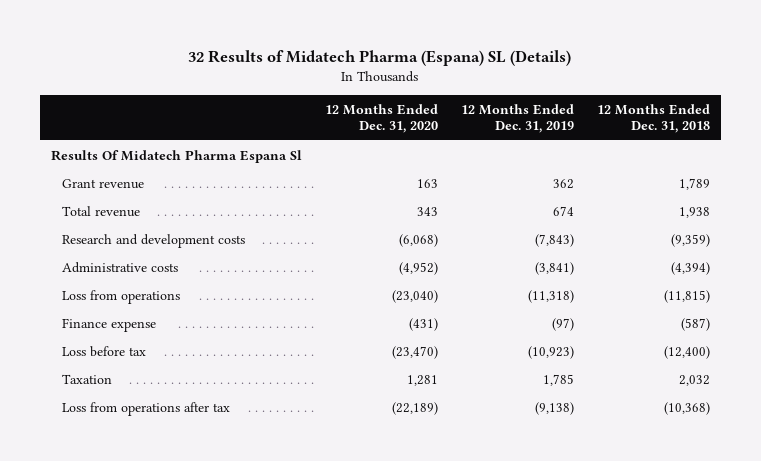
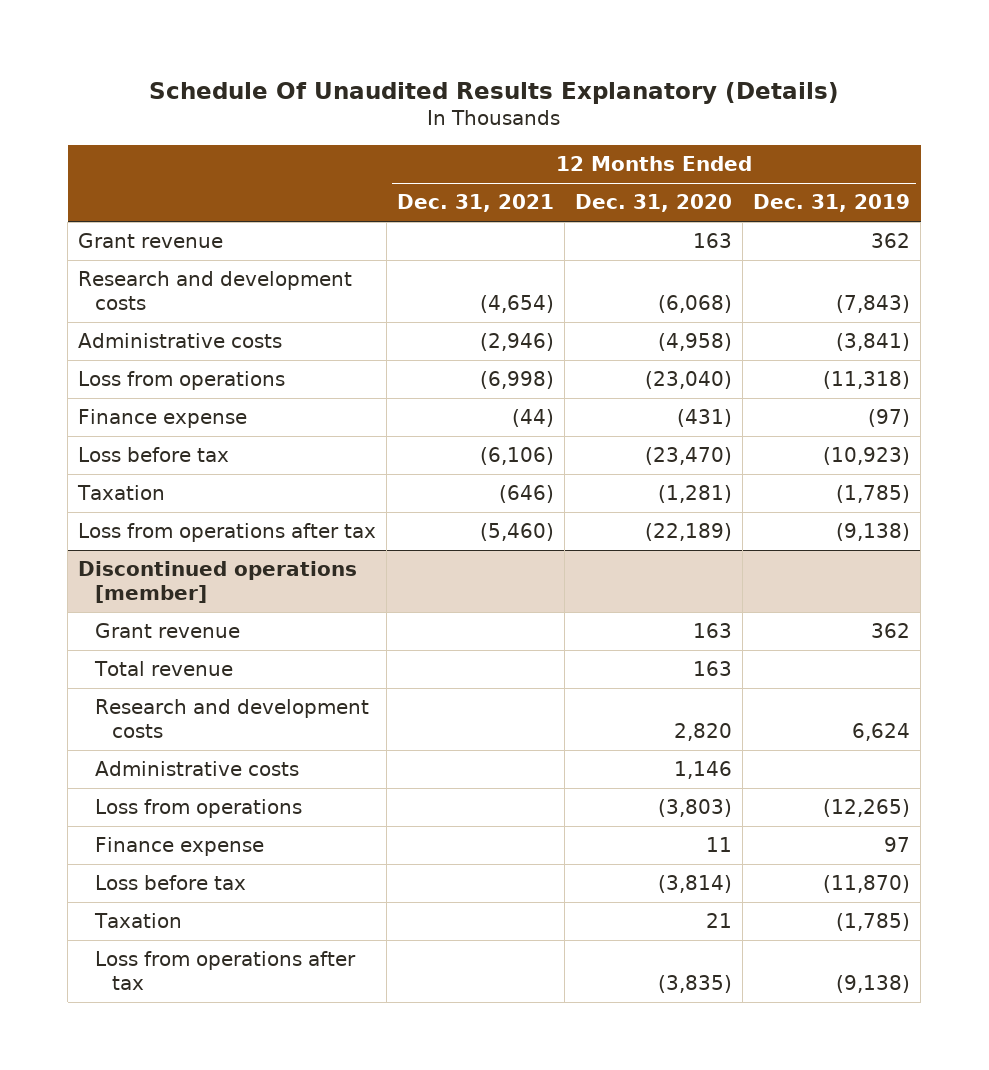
[188,49,572,66] 32 Results of Midatech Pharma (Espana) SL (Details) -> [149,81,840,104] Schedule Of Unaudited Results Explanatory (Details)
[596,103,710,134] 12 Months Ended Dec. 31, 2018 -> none
none -> [397,194,555,213] Dec. 31, 2021
[51,149,303,163] Results Of Midatech Pharma Espana Sl -> none
[62,205,141,217] Total revenue -> none
[399,261,439,275] (4,952) -> [658,333,733,352] (4,958)
[407,374,439,386] 1,281 -> [658,485,733,504] (1,281)
[542,373,574,386] 1,785 -> [836,485,911,504] (1,785)
none -> [78,561,358,604] Discontinued operations [member]
none -> [95,623,241,639] Grant revenue
none -> [94,661,234,677] Total revenue
none -> [95,699,370,739] Research and development costs
none -> [95,761,300,777] Administrative costs
none -> [95,799,303,819] Loss from operations
none -> [95,837,265,857] Finance expense
none -> [95,875,247,891] Loss before tax
none -> [94,913,183,929] Taxation
none -> [95,951,357,991] Loss from operations after tax

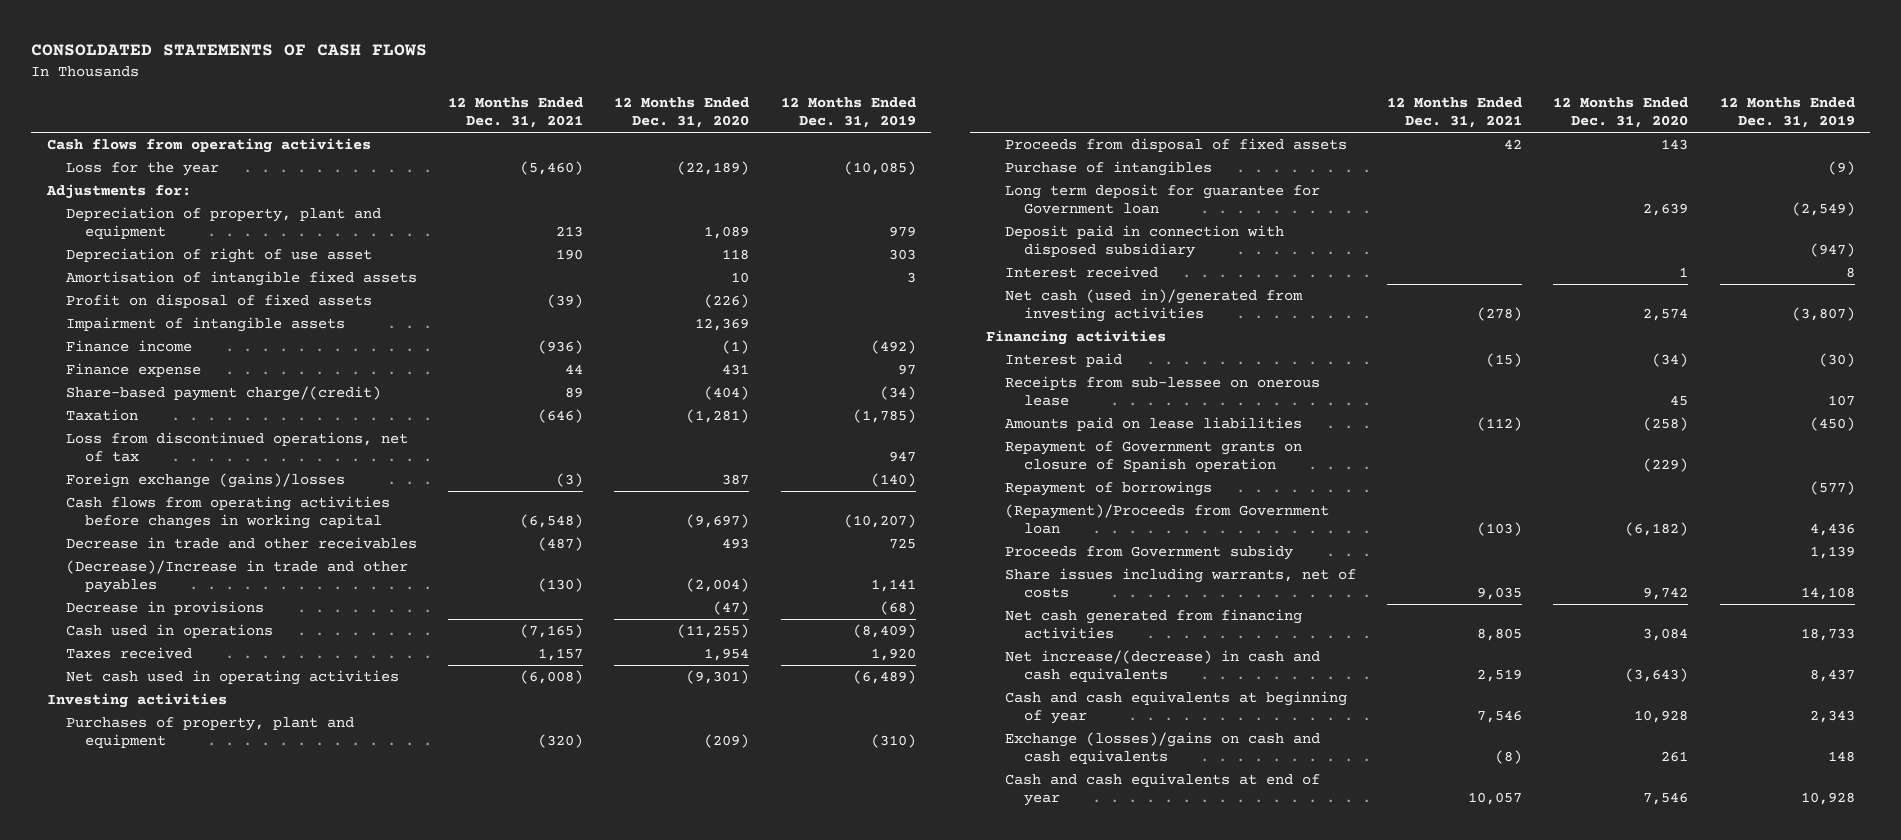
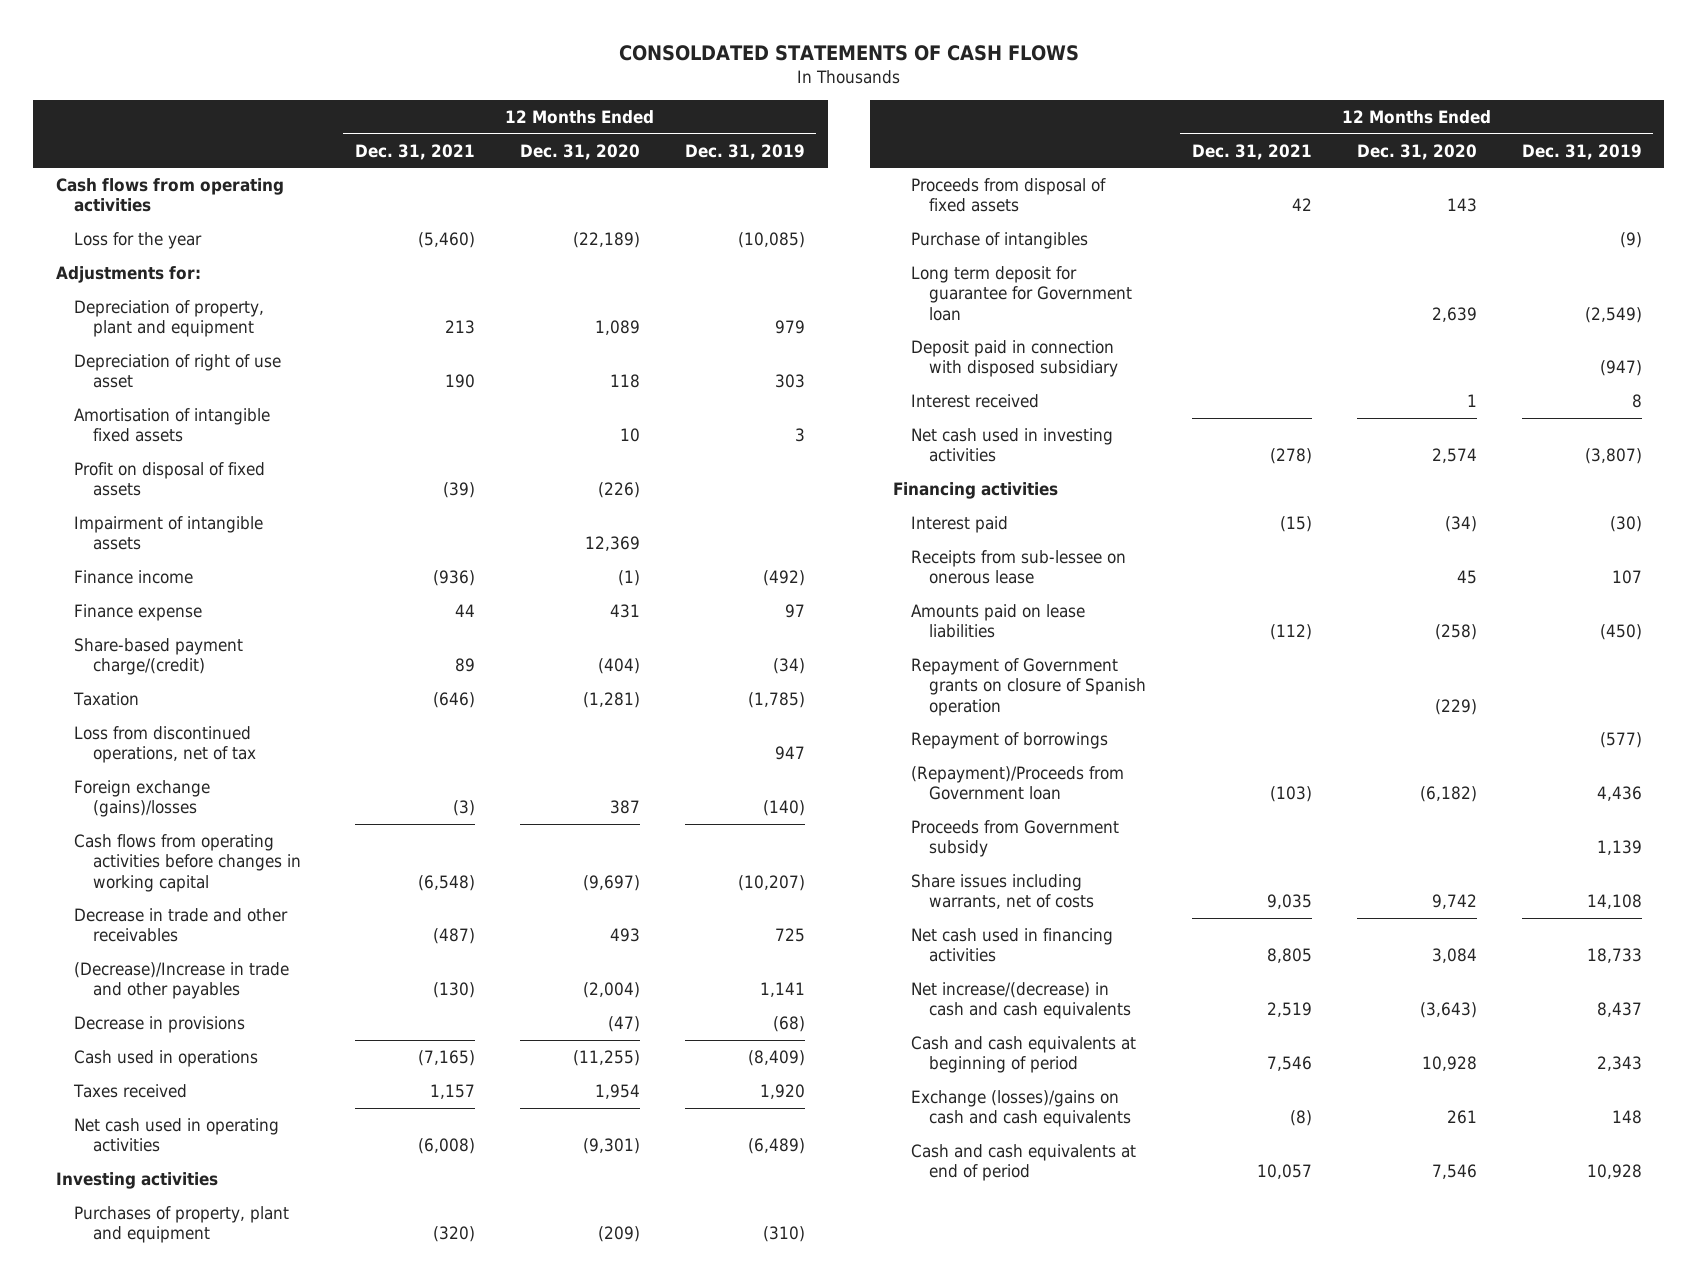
[1004,288,1303,323] Net cash (used in)/generated from investing activities -> [911,428,1114,463] Net cash used in investing activities
[1004,608,1302,640] Net cash generated from financing activities -> [911,928,1114,963] Net cash used in financing activities
[1004,690,1347,725] Cash and cash equivalents at beginning of year -> [911,1036,1137,1074] Cash and cash equivalents at beginning of period
[1004,772,1320,807] Cash and cash equivalents at end of year -> [911,1144,1137,1182] Cash and cash equivalents at end of period

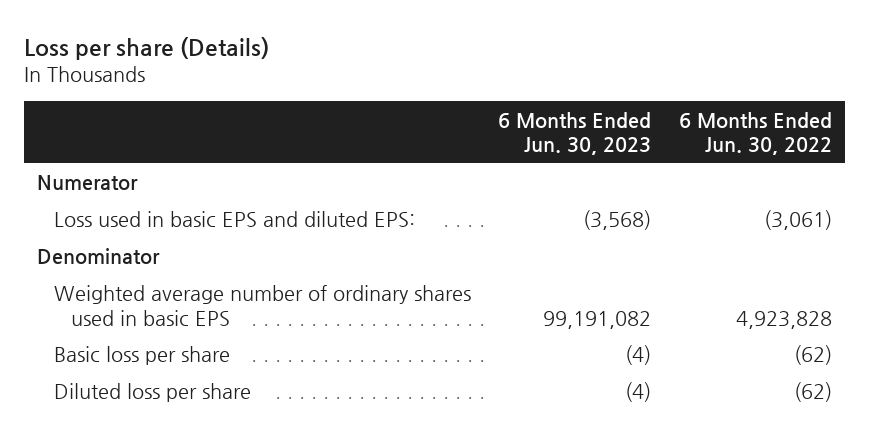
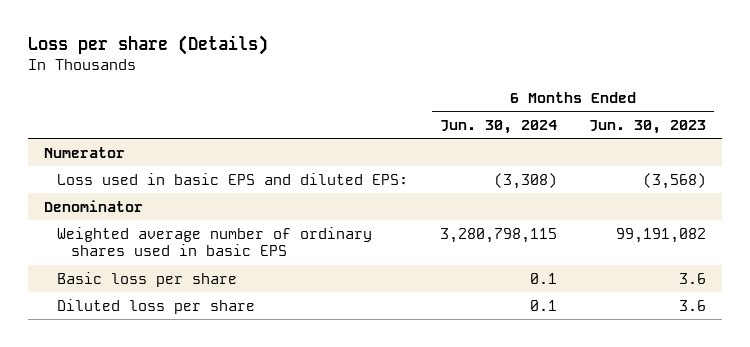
[678,111,832,156] 6 Months Ended Jun. 30, 2022 -> none
none -> [440,119,558,134] Jun. 30, 2024
[625,345,652,366] (4) -> [679,272,707,284] 3.6
[625,382,652,403] (4) -> [679,299,707,311] 3.6

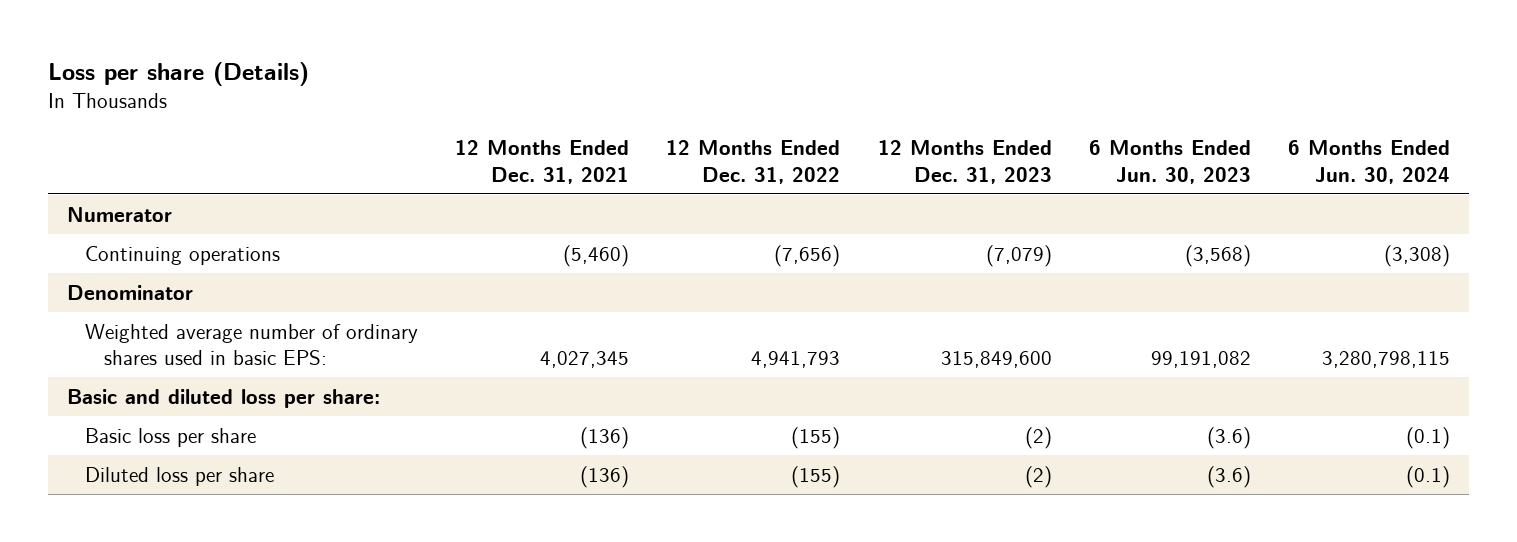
none -> [455,140,630,184] 12 Months Ended Dec. 31, 2021
none -> [666,140,841,184] 12 Months Ended Dec. 31, 2022
none -> [877,140,1052,184] 12 Months Ended Dec. 31, 2023
[57,172,409,185] Loss used in basic EPS and diluted EPS: -> [85,245,281,265] Continuing operations
[57,226,373,257] Weighted average number of ordinary shares used in basic EPS -> [85,323,419,366] Weighted average number of ordinary shares used in basic EPS:
none -> [66,388,380,408] Basic and diluted loss per share:
[530,272,558,284] 0.1 -> [1406,426,1451,449] (0.1)
[679,272,707,284] 3.6 -> [1206,426,1251,449] (3.6)
[530,299,558,311] 0.1 -> [1406,465,1451,488] (0.1)
[679,299,707,311] 3.6 -> [1206,465,1251,488] (3.6)

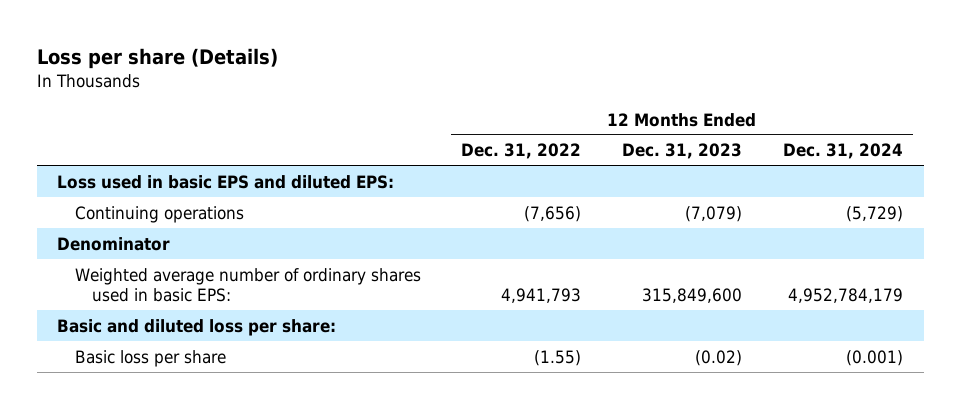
[455,140,630,184] 12 Months Ended Dec. 31, 2021 -> none
[1088,140,1251,184] 6 Months Ended Jun. 30, 2023 -> none
[1288,140,1451,184] 6 Months Ended Jun. 30, 2024 -> none
none -> [783,143,904,160] Dec. 31, 2024
[66,206,172,222] Numerator -> none
none -> [57,174,395,189] Loss used in basic EPS and diluted EPS:
[85,466,275,486] Diluted loss per share -> none
[791,426,841,449] (155) -> [534,349,582,366] (1.55)
[1024,426,1052,449] (2) -> [695,349,743,366] (0.02)

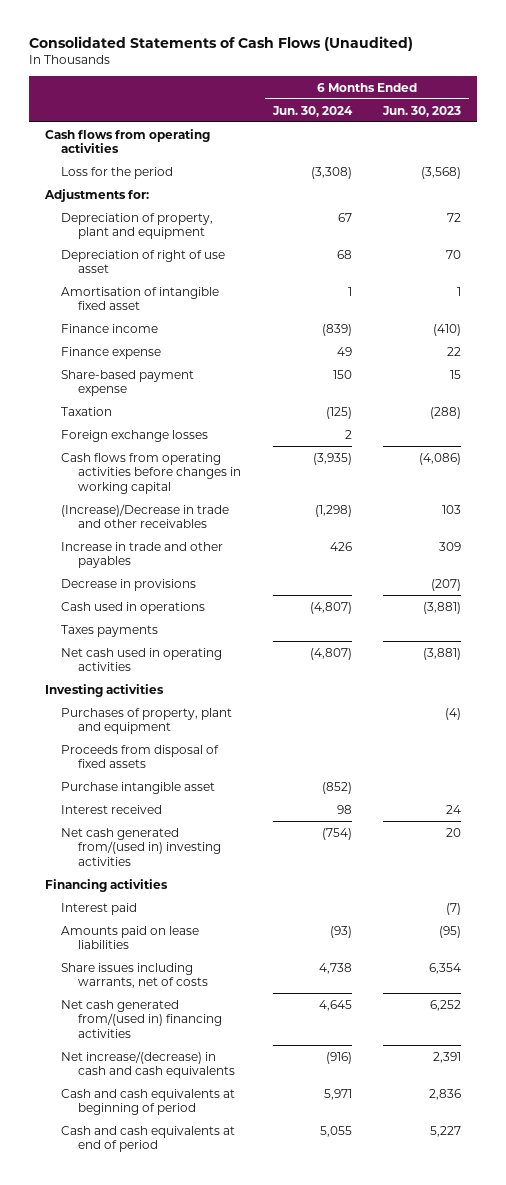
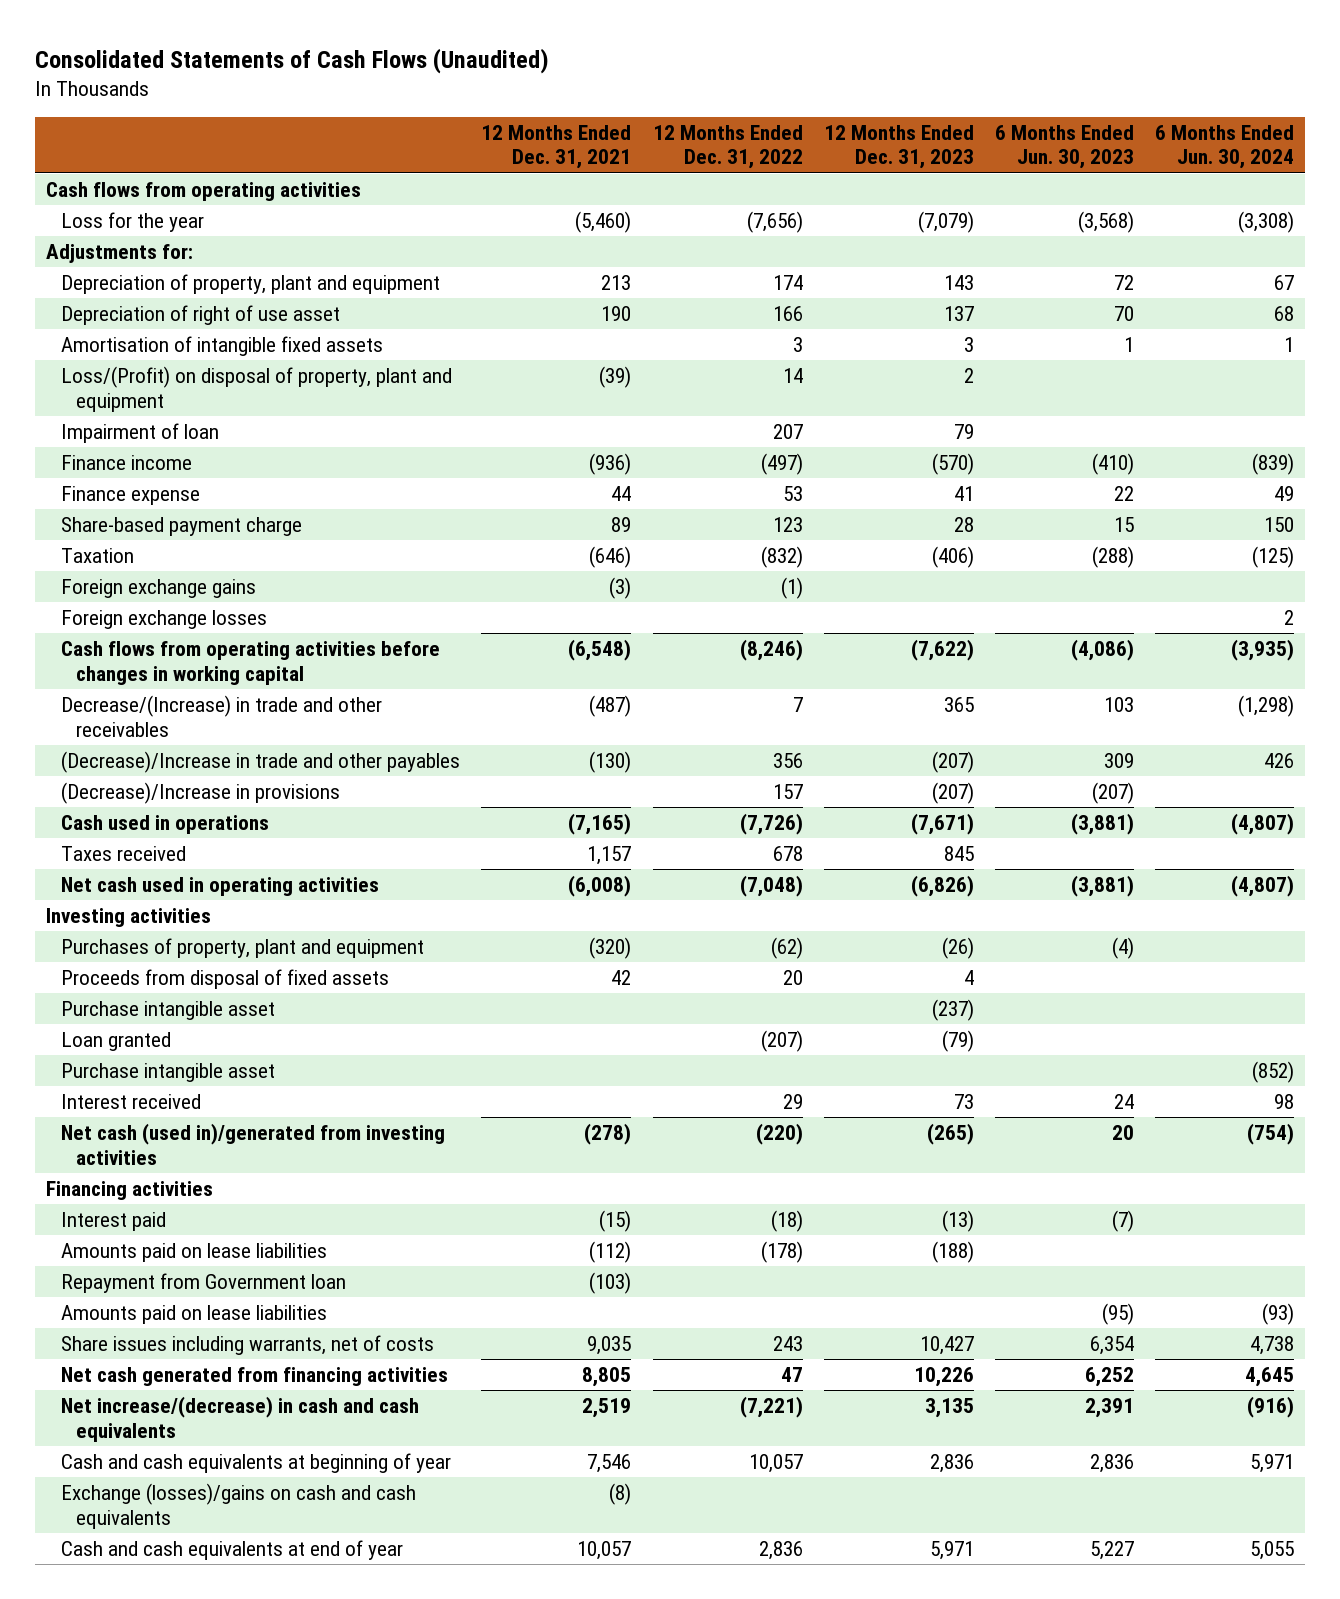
none -> [481,124,632,170] 12 Months Ended Dec. 31, 2021
none -> [652,124,803,170] 12 Months Ended Dec. 31, 2022
none -> [823,124,974,170] 12 Months Ended Dec. 31, 2023
[61,166,174,179] Loss for the period -> [61,211,205,232] Loss for the year
[61,286,220,311] Amortisation of intangible fixed asset -> [61,335,384,356] Amortisation of intangible fixed assets
none -> [61,365,453,412] Loss/(Profit) on disposal of property, plant and equipment
none -> [61,422,220,443] Impairment of loan
[61,369,195,397] Share-based payment expense -> [61,516,303,536] Share-based payment charge
none -> [61,578,257,598] Foreign exchange gains
[61,503,230,529] (Increase)/Decrease in trade and other receivables -> [61,694,383,737] Decrease/(Increase) in trade and other receivables
[61,541,224,569] Increase in trade and other payables -> [61,750,461,773] (Decrease)/Increase in trade and other payables
[61,578,197,591] Decrease in provisions -> [61,781,341,804] (Decrease)/Increase in provisions
[61,624,159,637] Taxes payments -> [61,845,187,861] Taxes received
none -> [61,1000,276,1020] Purchase intangible asset
none -> [61,1031,172,1051] Loan granted
[61,827,221,867] Net cash generated from/(used in) investing activities -> [61,1122,446,1165] Net cash (used in)/generated from investing activities
none -> [61,1242,328,1262] Amounts paid on lease liabilities
none -> [61,1272,347,1293] Repayment from Government loan
[61,999,222,1039] Net cash generated from/(used in) financing activities -> [61,1366,449,1386] Net cash generated from financing activities
[61,1088,236,1116] Cash and cash equivalents at beginning of period -> [61,1452,452,1473] Cash and cash equivalents at beginning of year
none -> [61,1482,417,1529] Exchange (losses)/gains on cash and cash equivalents
[61,1125,236,1153] Cash and cash equivalents at end of period -> [61,1539,404,1560] Cash and cash equivalents at end of year

